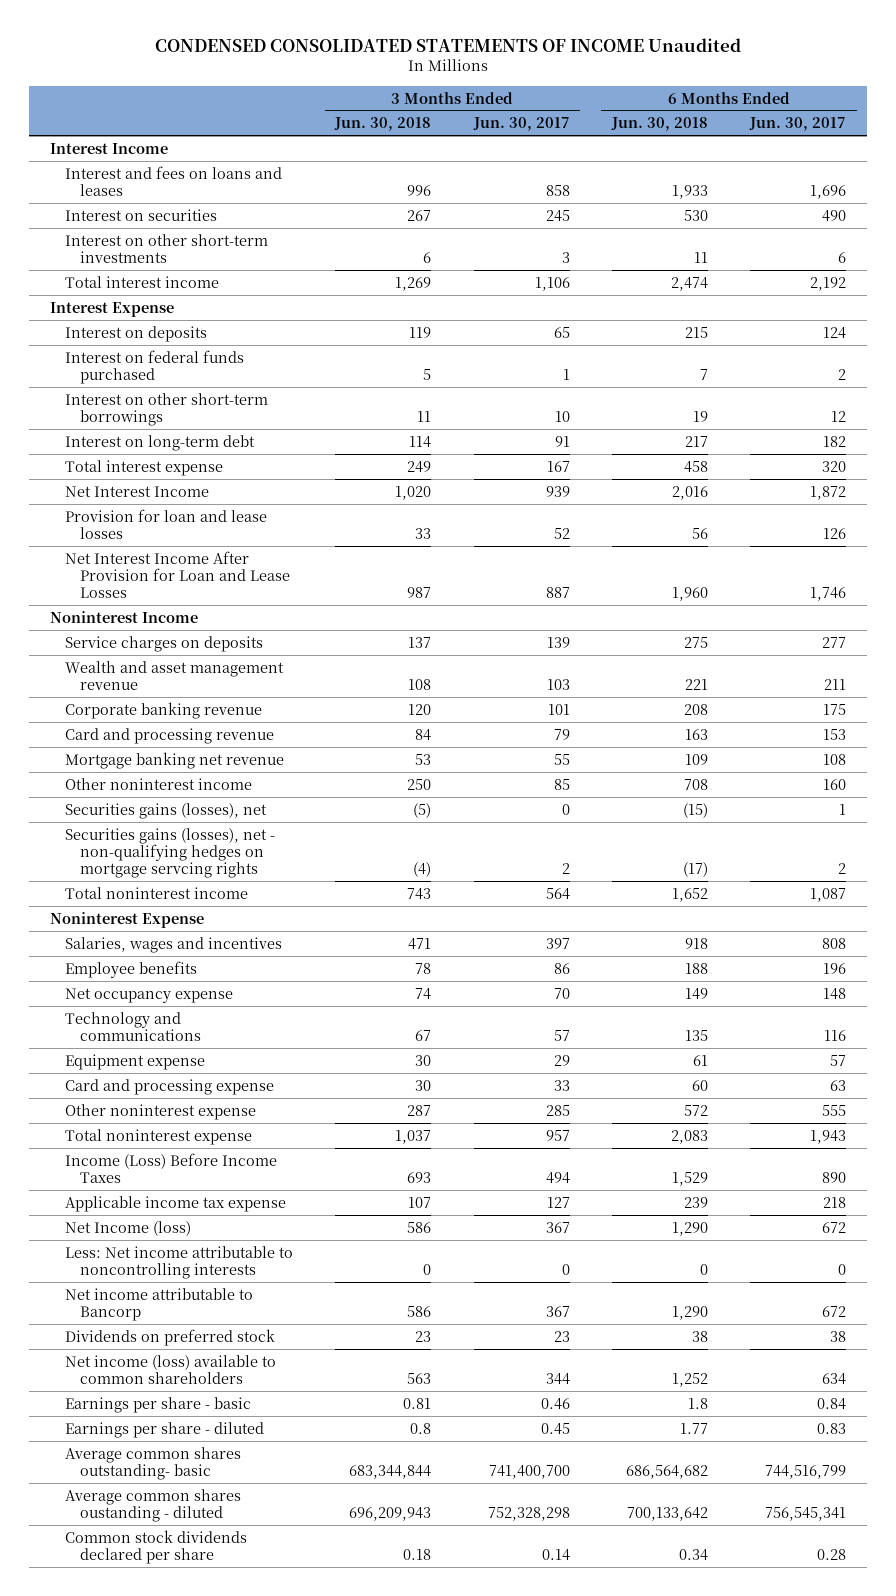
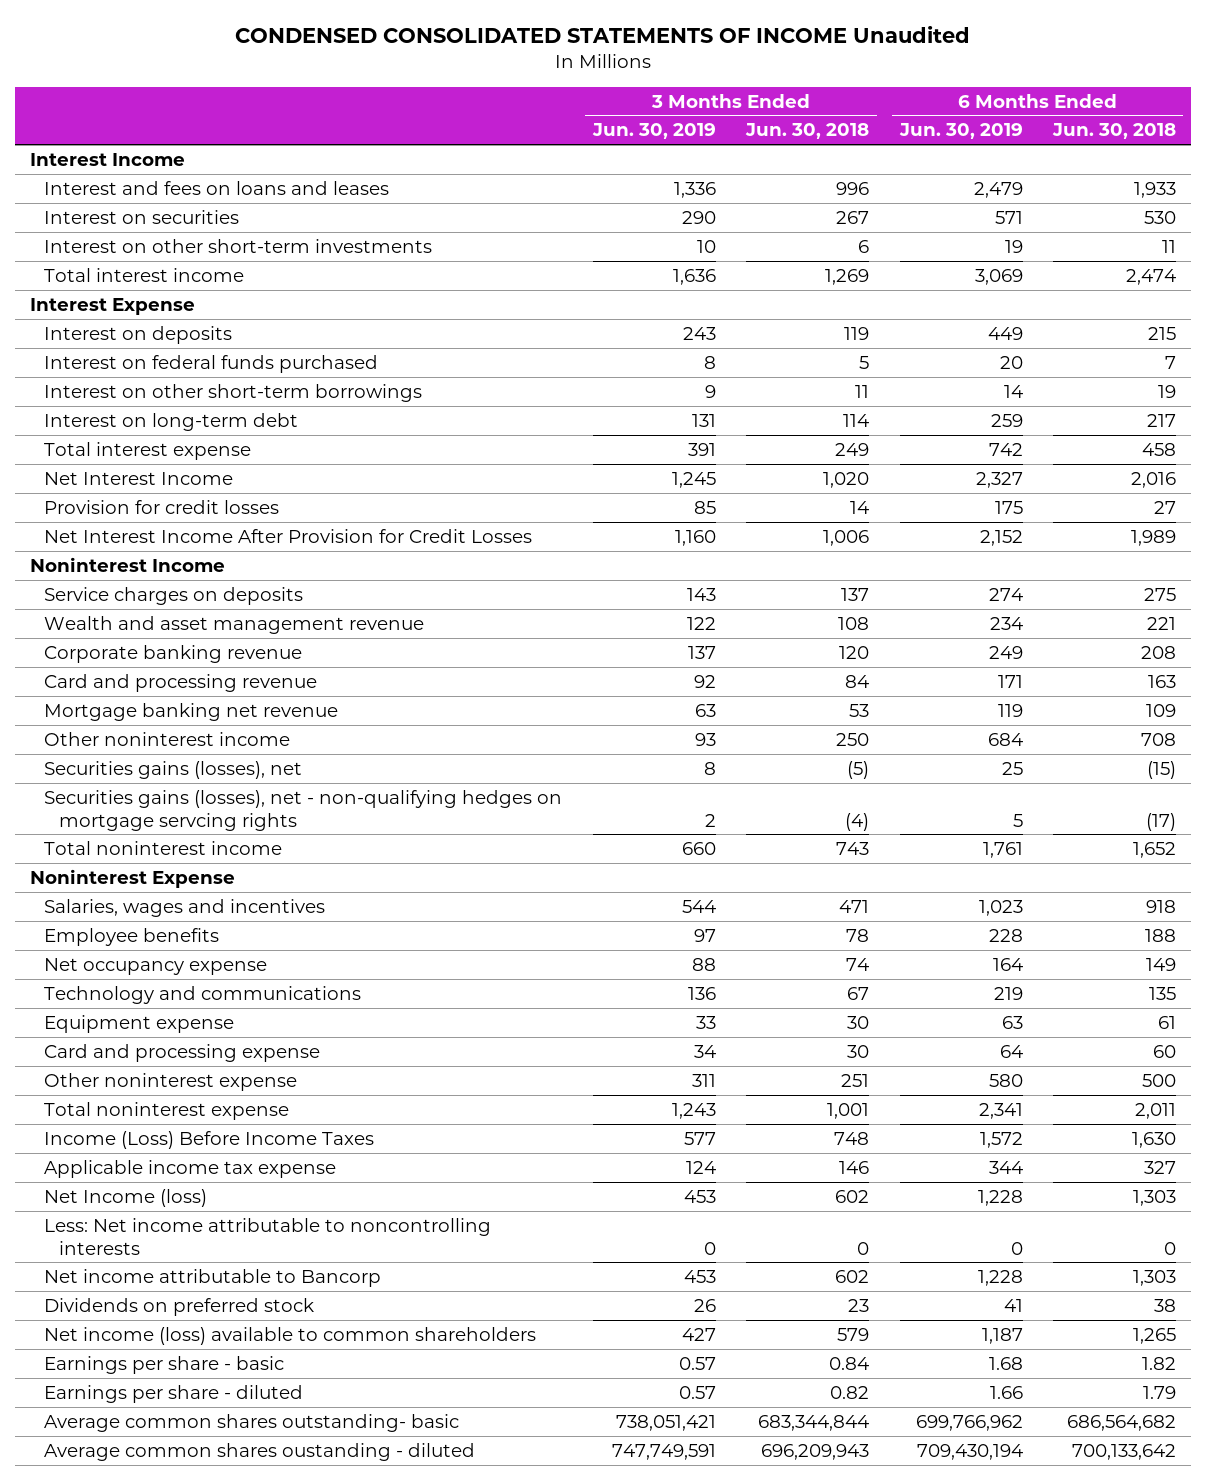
[472,117,570,132] Jun. 30, 2017 -> none
[749,117,847,132] Jun. 30, 2017 -> none
none -> [591,123,716,140] Jun. 30, 2019
none -> [898,123,1023,140] Jun. 30, 2019
[64,508,267,539] Provision for loan and lease losses -> none
none -> [44,499,280,514] Provision for credit losses
[64,550,290,599] Net Interest Income After Provision for Loan and Lease Losses -> [44,528,533,543] Net Interest Income After Provision for Credit Losses
[407,587,432,599] 987 -> [823,529,870,546] 1,006
[671,587,708,602] 1,960 -> [1130,529,1176,546] 1,989
[407,1104,432,1116] 287 -> [841,1073,870,1087] 251
[683,1104,708,1116] 572 -> [1141,1073,1176,1087] 500
[395,1129,432,1144] 1,037 -> [827,1102,870,1119] 1,001
[670,1129,708,1144] 2,083 -> [1134,1102,1176,1119] 2,011
[407,1171,432,1183] 693 -> [834,1131,870,1145] 748
[671,1171,708,1186] 1,529 -> [1131,1131,1176,1148] 1,630
[408,1196,432,1208] 107 -> [839,1160,870,1174] 146
[683,1196,708,1208] 239 -> [1143,1160,1176,1174] 327
[407,1221,432,1233] 586 -> [835,1189,870,1203] 602
[671,1221,708,1236] 1,290 -> [1132,1189,1176,1206] 1,303
[407,1305,432,1317] 586 -> [835,1269,870,1283] 602
[671,1305,708,1320] 1,290 -> [1132,1269,1176,1286] 1,303
[407,1372,432,1384] 563 -> [837,1327,870,1341] 579
[671,1372,708,1387] 1,252 -> [1132,1327,1176,1344] 1,265
[403,1397,432,1409] 0.81 -> [829,1356,870,1370] 0.84
[687,1397,708,1409] 1.8 -> [1141,1356,1176,1370] 1.82
[410,1422,432,1434] 0.8 -> [830,1385,870,1399] 0.82
[679,1422,708,1434] 1.77 -> [1142,1385,1176,1399] 1.79
[64,1529,247,1564] Common stock dividends declared per share -> none

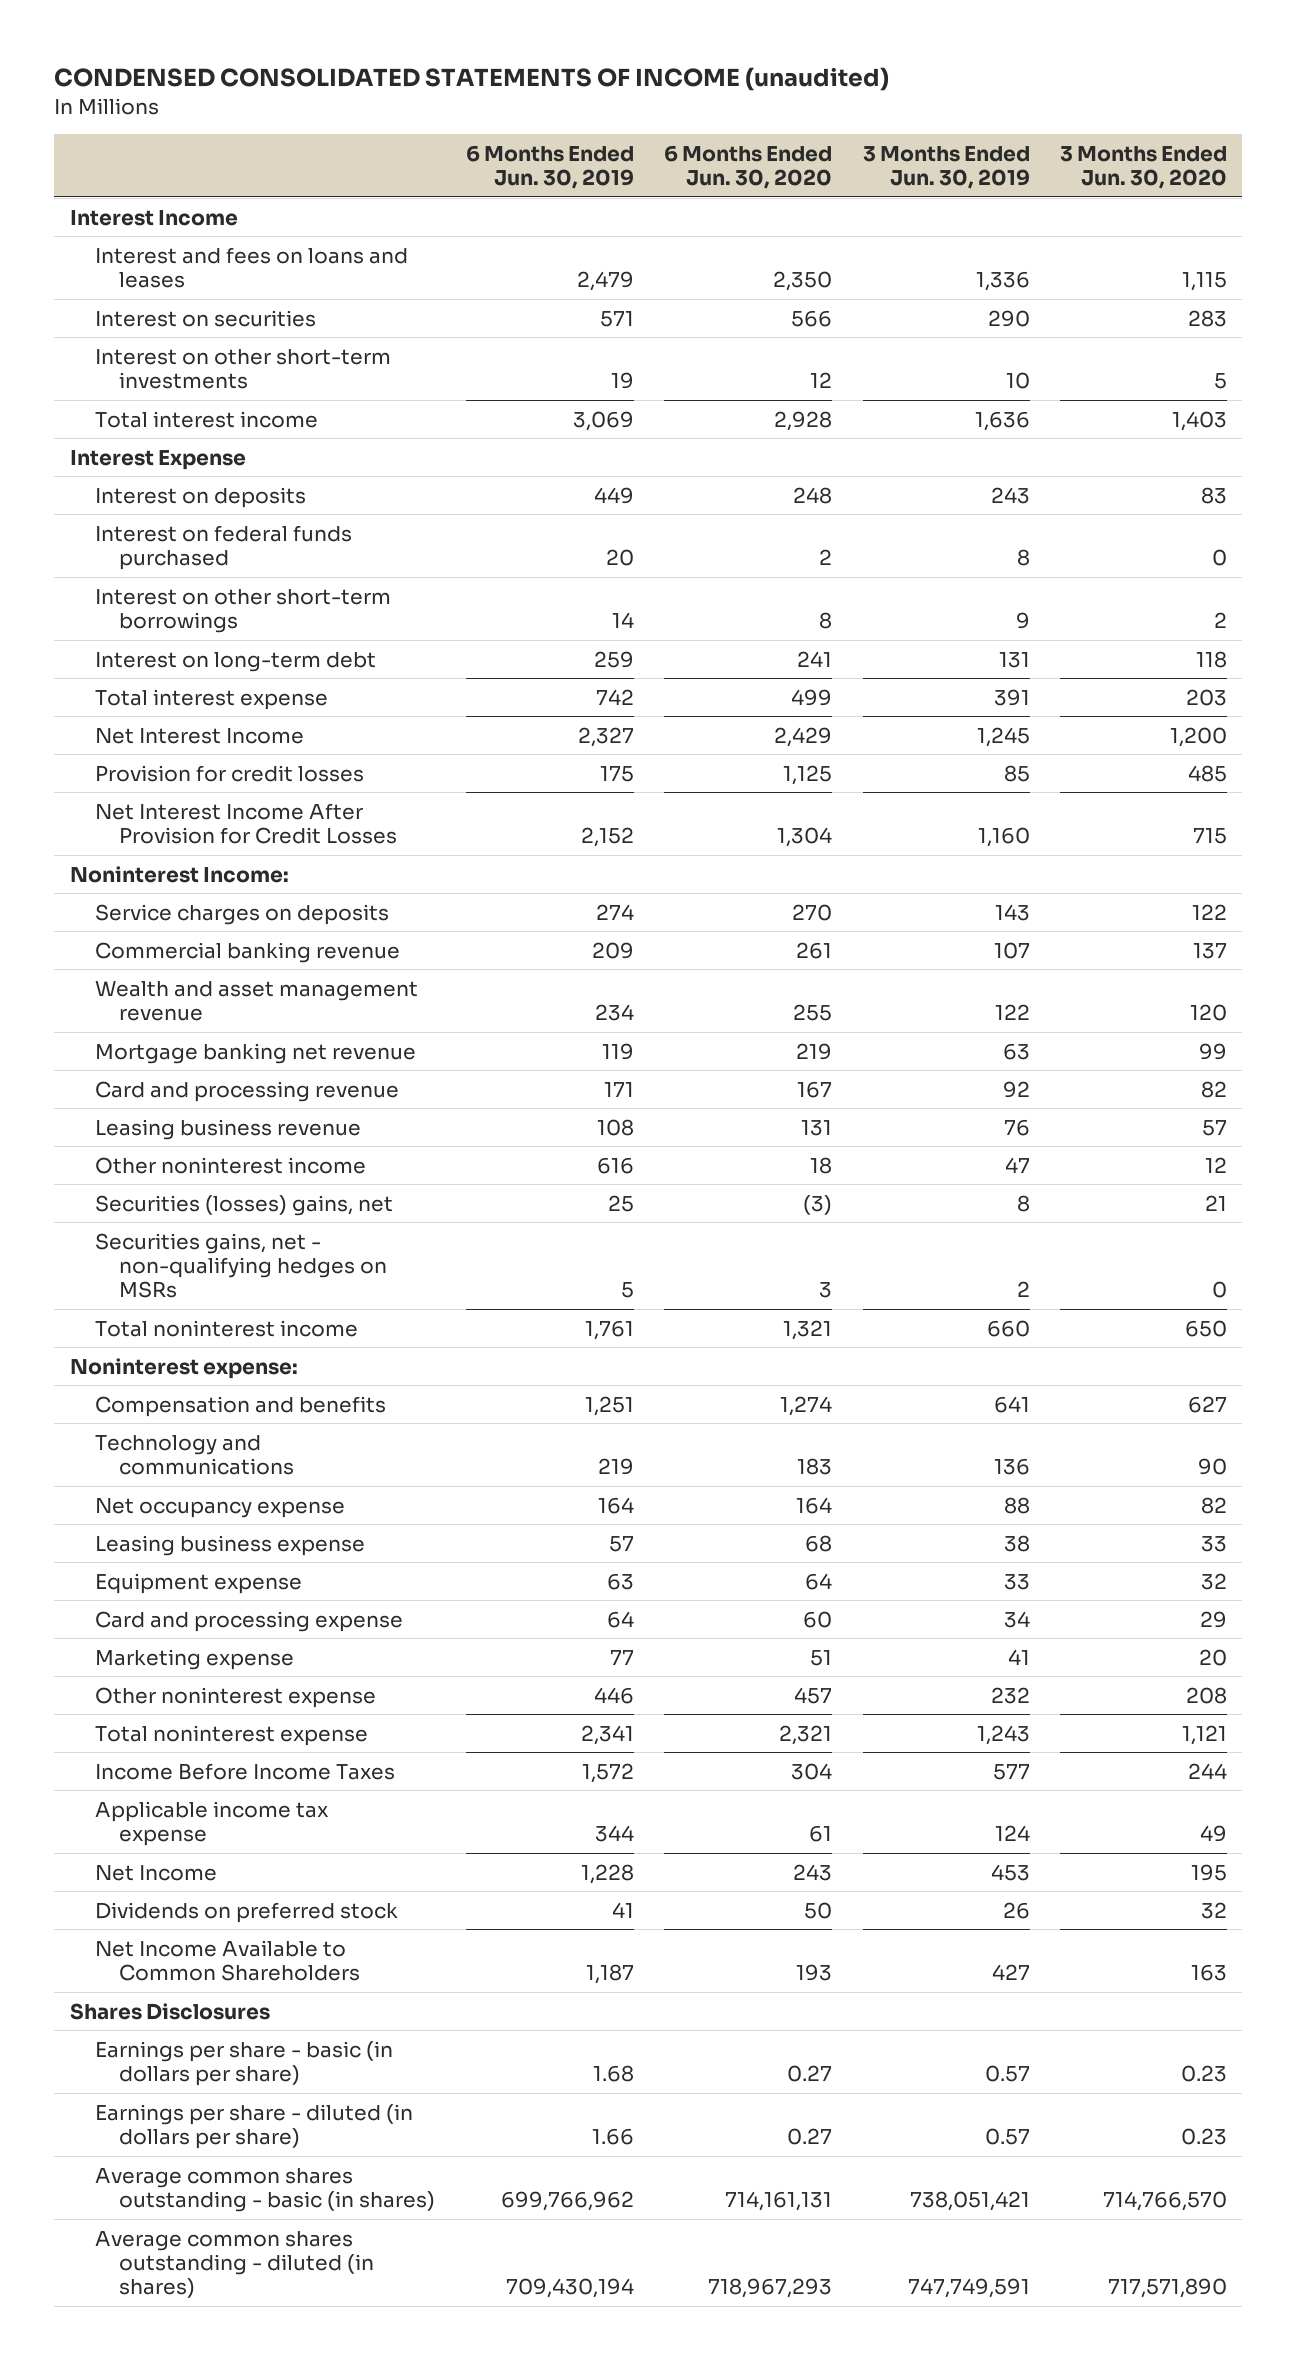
[234,26,970,44] CONDENSED CONSOLIDATED STATEMENTS OF INCOME Unaudited -> [54,67,890,92] CONDENSED CONSOLIDATED STATEMENTS OF INCOME (unaudited)
[745,123,870,140] Jun. 30, 2018 -> none
[1051,123,1176,140] Jun. 30, 2018 -> none
none -> [664,144,833,190] 6 Months Ended Jun. 30, 2020
none -> [1060,145,1228,190] 3 Months Ended Jun. 30, 2020
[29,556,225,572] Noninterest Income -> [69,865,289,883] Noninterest Income:
none -> [94,941,400,963] Commercial banking revenue
[44,644,303,663] Corporate banking revenue -> none
[44,673,318,692] Card and processing revenue -> [94,1080,399,1102] Card and processing revenue
none -> [94,1118,361,1140] Leasing business revenue
[694,732,716,746] 93 -> [1004,1156,1030,1173] 47
[987,732,1023,746] 684 -> [596,1156,634,1174] 616
[44,760,303,779] Securities gains (losses), net -> [94,1194,393,1216] Securities (losses) gains, net
[44,789,563,831] Securities gains (losses), net - non-qualifying hedges on mortgage servcing rights -> [94,1232,388,1299] Securities gains, net - non-qualifying hedges on MSRs
[44,898,326,917] Salaries, wages and incentives -> none
[44,927,220,946] Employee benefits -> none
[29,868,235,888] Noninterest Expense -> [69,1357,298,1379] Noninterest expense:
none -> [94,1395,386,1417] Compensation and benefits
[44,957,268,975] Net occupancy expense -> [94,1497,345,1518] Net occupancy expense
none -> [94,1534,365,1556] Leasing business expense
none -> [94,1648,294,1670] Marketing expense
[691,1073,716,1087] 311 -> [990,1686,1030,1704] 232
[988,1073,1023,1087] 580 -> [593,1686,634,1704] 446
[44,1130,375,1149] Income (Loss) Before Income Taxes -> [94,1762,395,1780] Income Before Income Taxes
[44,1188,208,1207] Net Income (loss) -> none
[44,1217,492,1255] Less: Net income attributable to noncontrolling interests -> none
[44,1268,382,1287] Net income attributable to Bancorp -> [94,1864,217,1881] Net Income
[44,1326,537,1345] Net income (loss) available to common shareholders -> [94,1939,361,1981] Net Income Available to Common Shareholders
none -> [69,2002,270,2020] Shares Disclosures
[44,1355,285,1374] Earnings per share - basic -> [94,2040,393,2086] Earnings per share - basic (in dollars per share)
[44,1384,304,1403] Earnings per share - diluted -> [94,2103,413,2149] Earnings per share - diluted (in dollars per share)
[44,1413,460,1432] Average common shares outstanding- basic -> [94,2167,436,2212] Average common shares outstanding - basic (in shares)
[44,1442,476,1461] Average common shares oustanding - diluted -> [94,2230,375,2299] Average common shares outstanding - diluted (in shares)

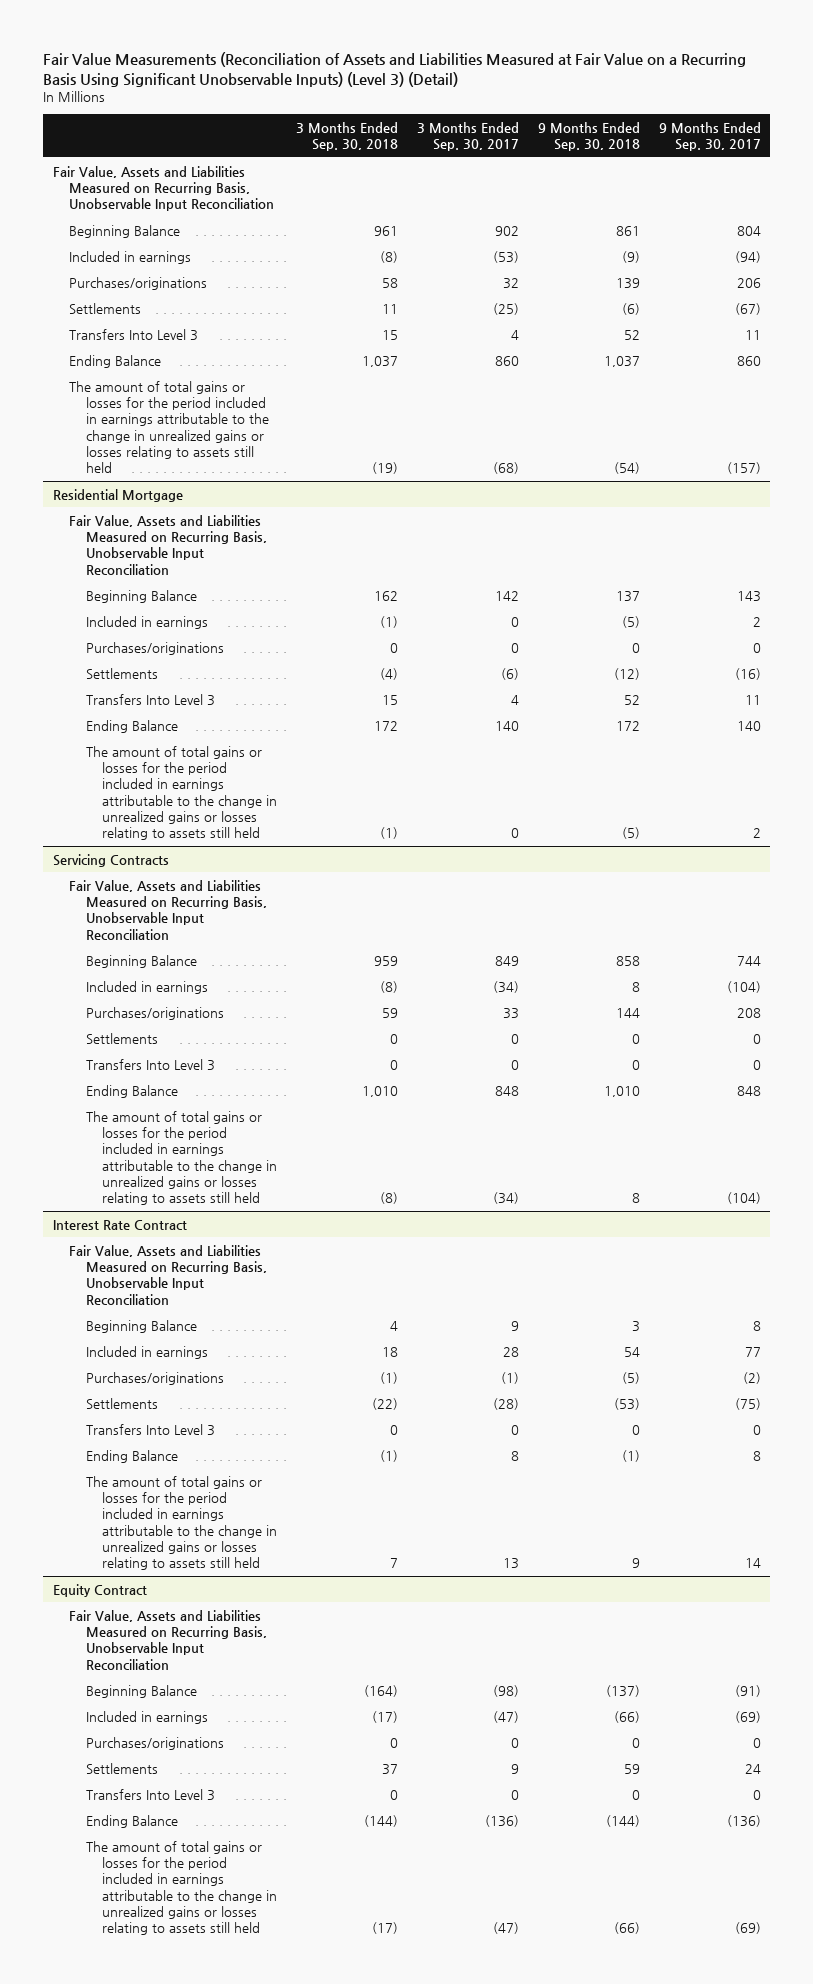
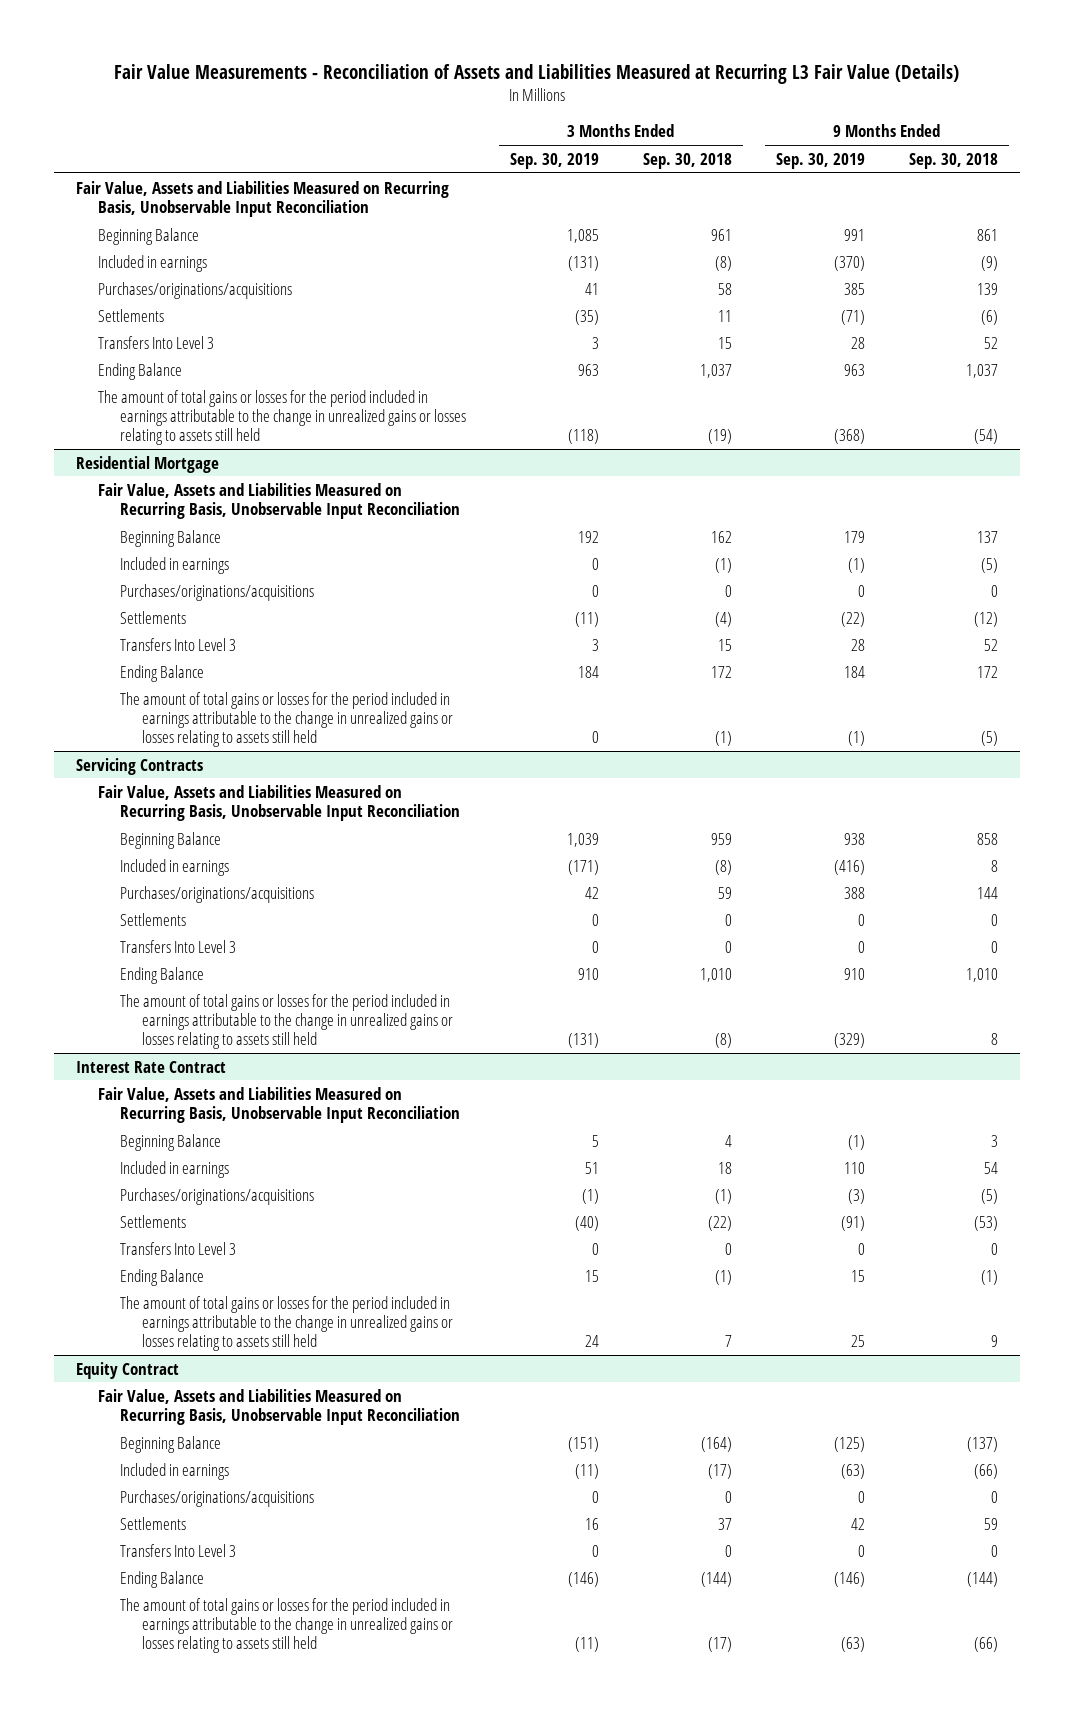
[43,51,747,87] Fair Value Measurements (Reconciliation of Assets and Liabilities Measured at Fair Value on a Recurring Basis Using Significant Unobservable Inputs) (Level 3) (Detail) -> [113,64,959,85] Fair Value Measurements - Reconciliation of Assets and Liabilities Measured at Recurring L3 Fair Value (Details)
[417,122,520,152] 3 Months Ended Sep. 30, 2017 -> none
[658,122,761,152] 9 Months Ended Sep. 30, 2017 -> none
none -> [510,152,600,169] Sep. 30, 2019
none -> [776,152,866,169] Sep. 30, 2019
[69,276,208,290] Purchases/originations -> [97,281,292,299] Purchases/originations/acquisitions
[85,641,224,655] Purchases/originations -> [119,583,314,601] Purchases/originations/acquisitions
[85,1006,224,1020] Purchases/originations -> [119,885,314,903] Purchases/originations/acquisitions
[85,1371,224,1385] Purchases/originations -> [119,1187,314,1205] Purchases/originations/acquisitions
[85,1736,224,1750] Purchases/originations -> [119,1489,314,1507] Purchases/originations/acquisitions

